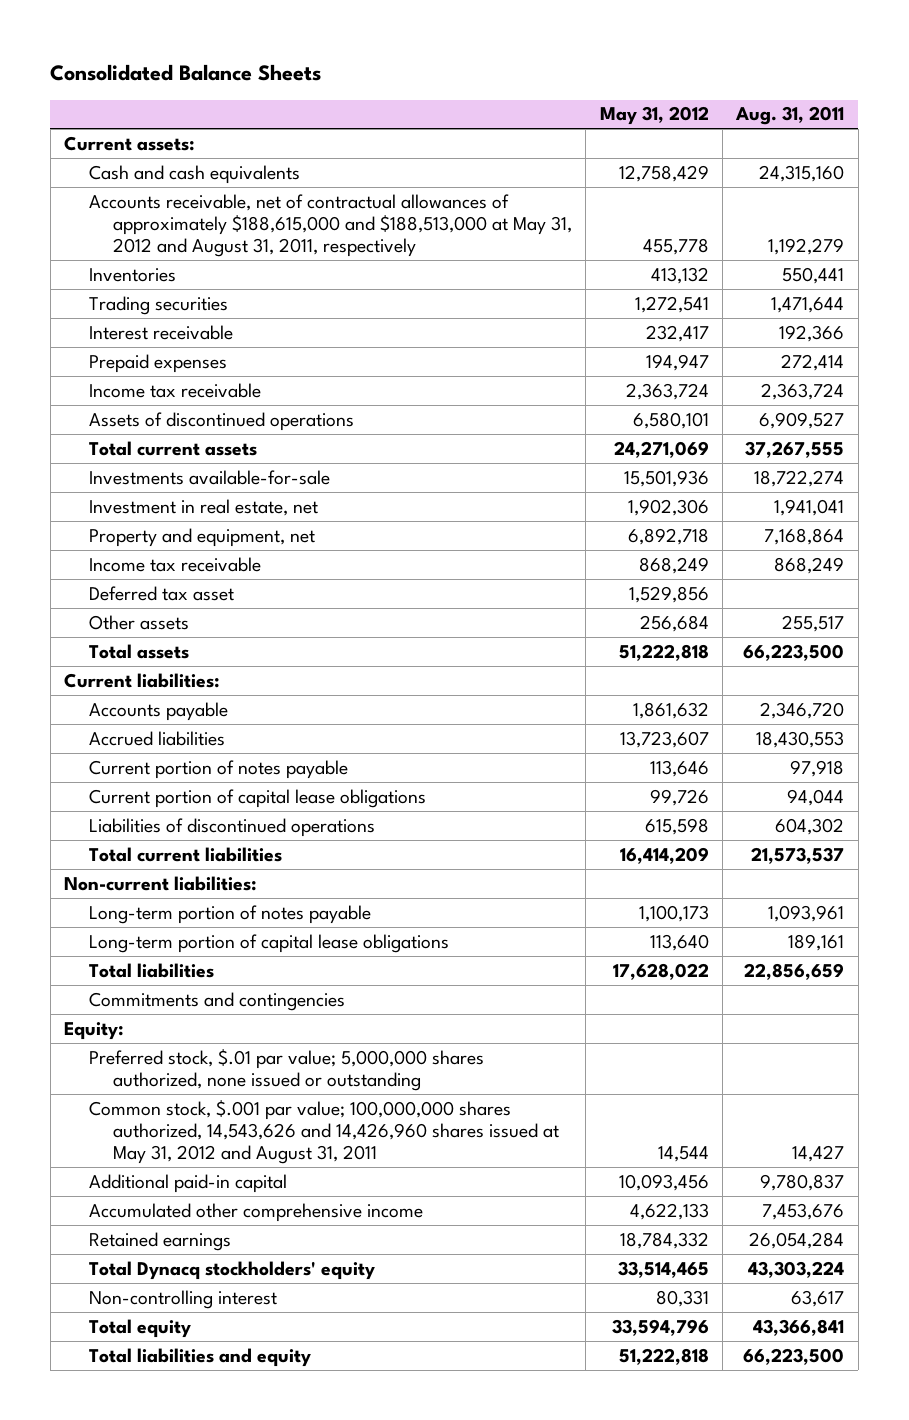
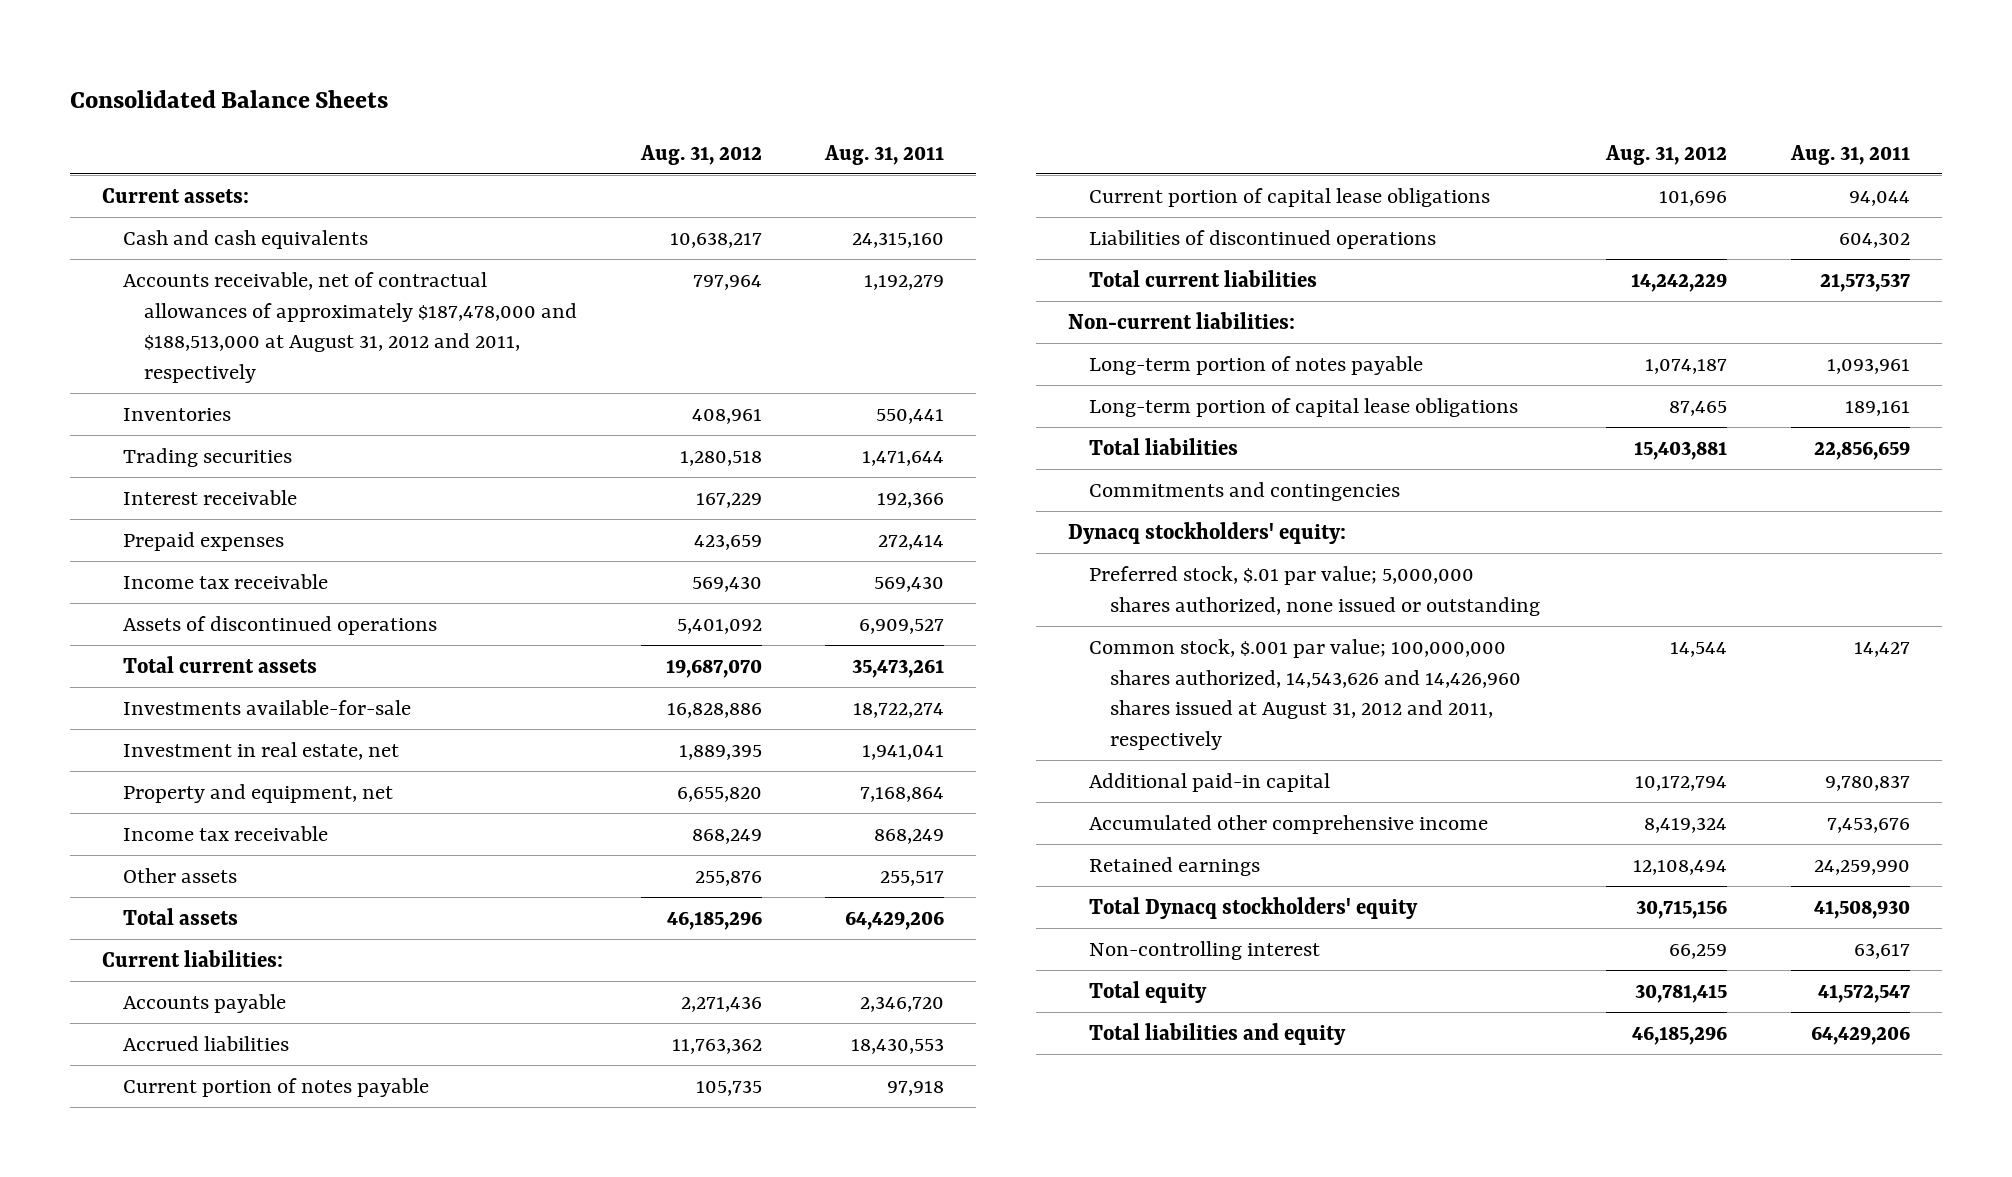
[599,106,709,126] May 31, 2012 -> none
none -> [639,144,762,165] Aug. 31, 2012
[88,193,572,258] Accounts receivable, net of contractual allowances of approximately $188,615,000 and $188,513,000 at May 31, 2012 and August 31, 2011, respectively -> [123,271,577,384] Accounts receivable, net of contractual allowances of approximately $187,478,000 and $188,513,000 at August 31, 2012 and 2011, respectively
[761,382,845,400] 2,363,724 -> [874,575,945,592] 569,430
[745,440,845,458] 37,267,555 -> [852,658,945,678] 35,473,261
[88,585,234,601] Deferred tax asset -> none
[743,643,845,661] 66,223,500 -> [845,910,945,930] 64,429,206
[64,1021,125,1040] Equity: -> none
none -> [1068,521,1347,544] Dynacq stockholders' equity:
[88,1099,559,1165] Common stock, $.001 par value; 100,000,000 shares authorized, 14,543,626 and 14,426,960 shares issued at May 31, 2012 and August 31, 2011 -> [1088,638,1521,751] Common stock, $.001 par value; 100,000,000 shares authorized, 14,543,626 and 14,426,960 shares issued at August 31, 2012 and 2011, respectively
[749,1231,845,1249] 26,054,284 -> [1814,859,1911,875] 24,259,990
[748,1260,845,1278] 43,303,224 -> [1814,899,1911,919] 41,508,930
[753,1318,845,1336] 43,366,841 -> [1818,984,1911,1003] 41,572,547
[743,1347,845,1365] 66,223,500 -> [1811,1025,1911,1045] 64,429,206

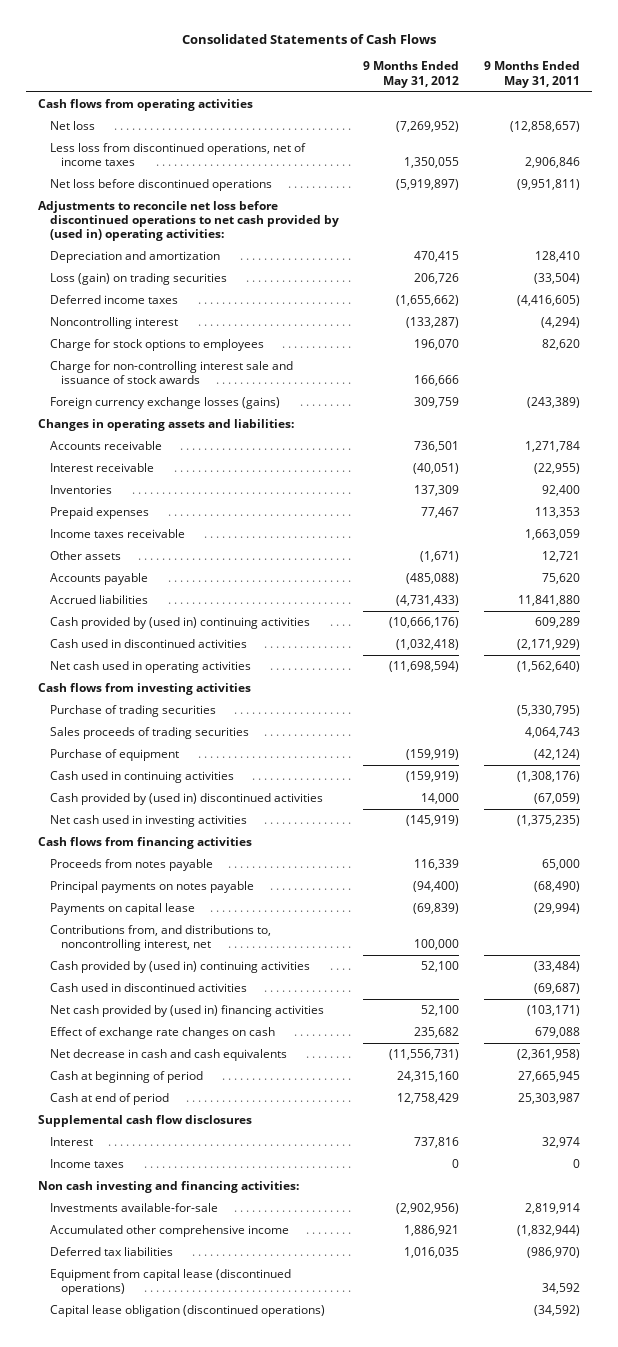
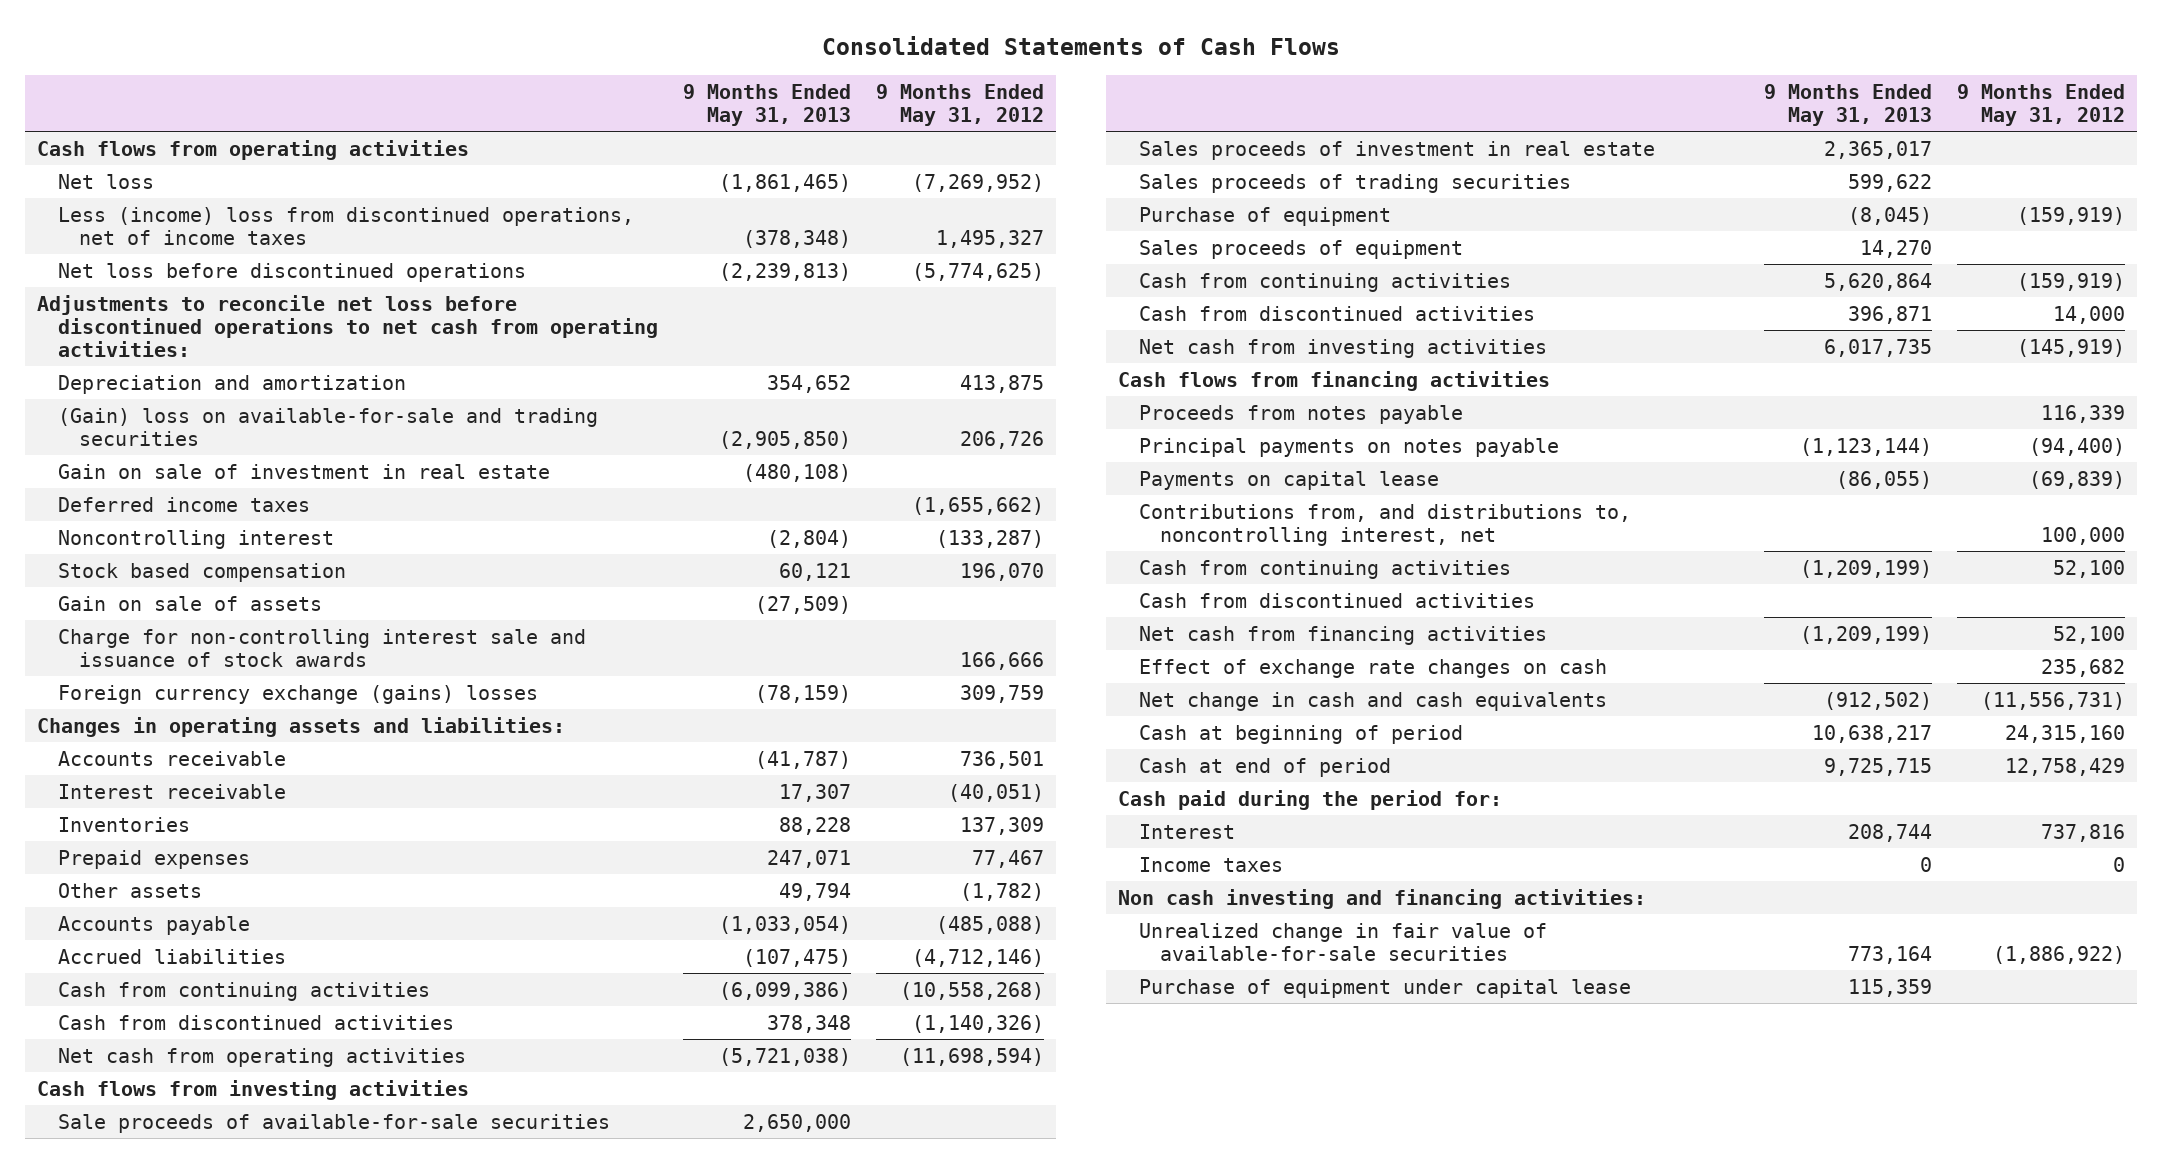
[483,61,580,88] 9 Months Ended May 31, 2011 -> none
none -> [682,83,851,127] 9 Months Ended May 31, 2013
[49,143,306,167] Less loss from discontinued operations, net of income taxes -> [58,206,635,245] Less (income) loss from discontinued operations, net of income taxes
[404,157,460,169] 1,350,055 -> [935,229,1044,248] 1,495,327
[396,179,460,191] (5,919,897) -> [911,262,1044,281] (5,774,625)
[38,201,339,242] Adjustments to reconcile net loss before discontinued operations to net cash provided by (used in) operating activities: -> [36,294,659,358] Adjustments to reconcile net loss before discontinued operations to net cash from operating activities:
[414,251,460,263] 470,415 -> [959,374,1044,393] 413,875
[49,273,227,286] Loss (gain) on trading securities -> [58,407,599,446] (Gain) loss on available-for-sale and trading securities
none -> [58,463,551,479] Gain on sale of investment in real estate
[49,339,264,352] Charge for stock options to employees -> [58,562,347,582] Stock based compensation
none -> [58,595,323,611] Gain on sale of assets
[49,397,280,410] Foreign currency exchange losses (gains) -> [58,684,539,704] Foreign currency exchange (gains) losses
[49,529,185,539] Income taxes receivable -> none
[420,551,460,563] (1,671) -> [959,882,1044,901] (1,782)
[396,595,460,607] (4,731,433) -> [911,948,1044,967] (4,712,146)
[49,617,310,630] Cash provided by (used in) continuing activities -> [58,981,431,1001] Cash from continuing activities
[389,617,460,629] (10,666,176) -> [899,981,1044,1000] (10,558,268)
[49,639,247,649] Cash used in discontinued activities -> [58,1014,455,1030] Cash from discontinued activities
[396,639,460,651] (1,032,418) -> [911,1014,1044,1033] (1,140,326)
[49,661,251,674] Net cash used in operating activities -> [58,1047,467,1067] Net cash from operating activities
[49,705,216,718] Purchase of trading securities -> none
none -> [58,1113,611,1133] Sale proceeds of available-for-sale securities
none -> [1139,140,1656,160] Sales proceeds of investment in real estate
none -> [1139,239,1464,259] Sales proceeds of equipment
[49,771,234,784] Cash used in continuing activities -> [1139,272,1512,292] Cash from continuing activities
[49,793,323,806] Cash provided by (used in) discontinued activities -> [1139,305,1536,321] Cash from discontinued activities
[49,815,247,828] Net cash used in investing activities -> [1139,338,1548,358] Net cash from investing activities
[49,961,310,974] Cash provided by (used in) continuing activities -> [1139,559,1512,579] Cash from continuing activities
[49,983,247,993] Cash used in discontinued activities -> [1139,592,1536,608] Cash from discontinued activities
[49,1005,324,1018] Net cash provided by (used in) financing activities -> [1139,625,1548,645] Net cash from financing activities
[49,1049,287,1062] Net decrease in cash and cash equivalents -> [1139,691,1608,711] Net change in cash and cash equivalents
[38,1115,253,1128] Supplemental cash flow disclosures -> none
none -> [1117,789,1502,810] Cash paid during the period for:
[49,1203,218,1213] Investments available-for-sale -> none
[49,1225,289,1238] Accumulated other comprehensive income -> none
[49,1247,173,1257] Deferred tax liabilities -> none
[49,1269,291,1296] Equipment from capital lease (discontinued operations) -> none
none -> [1139,922,1548,961] Unrealized change in fair value of available-for-sale securities
[49,1305,325,1318] Capital lease obligation (discontinued operations) -> [1139,978,1632,998] Purchase of equipment under capital lease

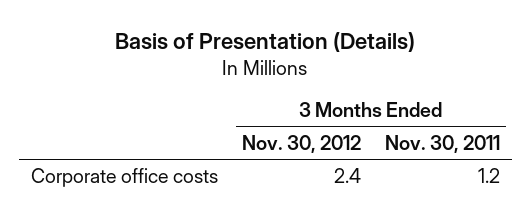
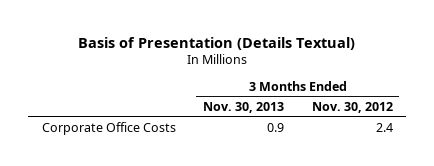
[115,31,416,52] Basis of Presentation (Details) -> [78,36,356,50] Basis of Presentation (Details Textual)
[384,135,500,154] Nov. 30, 2011 -> none
none -> [203,102,285,114] Nov. 30, 2013
[30,168,218,188] Corporate office costs -> [41,122,176,136] Corporate Office Costs

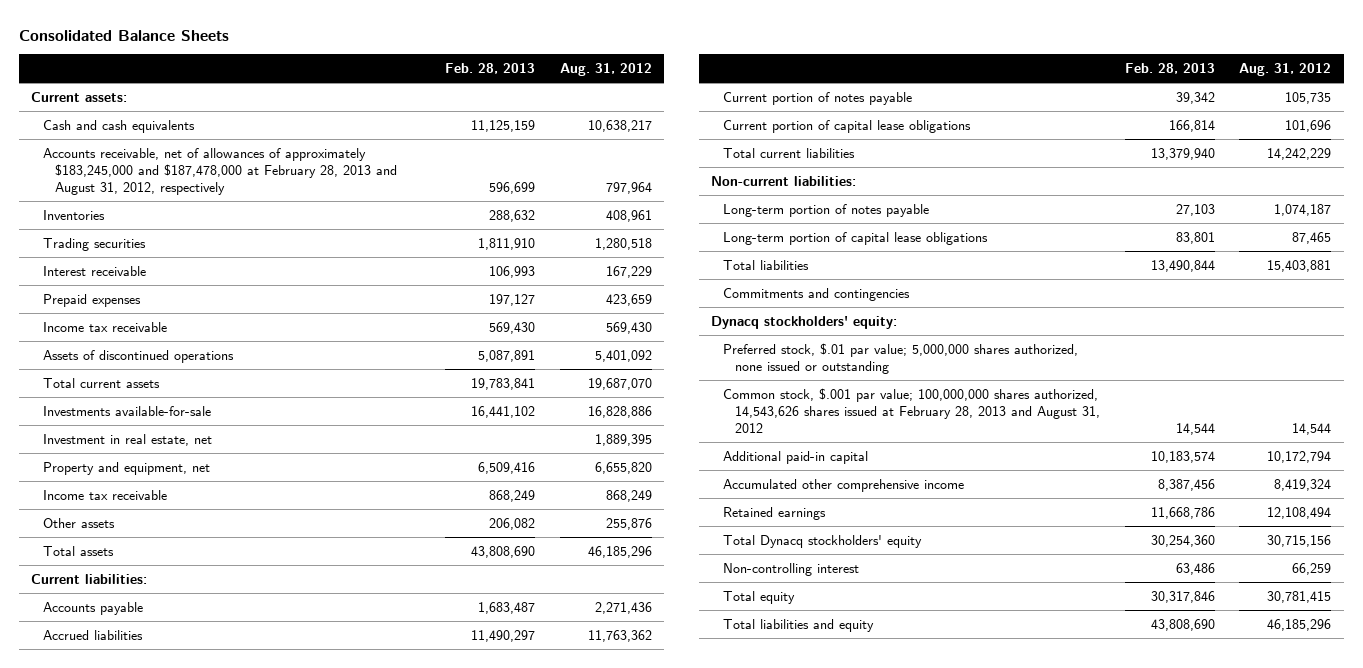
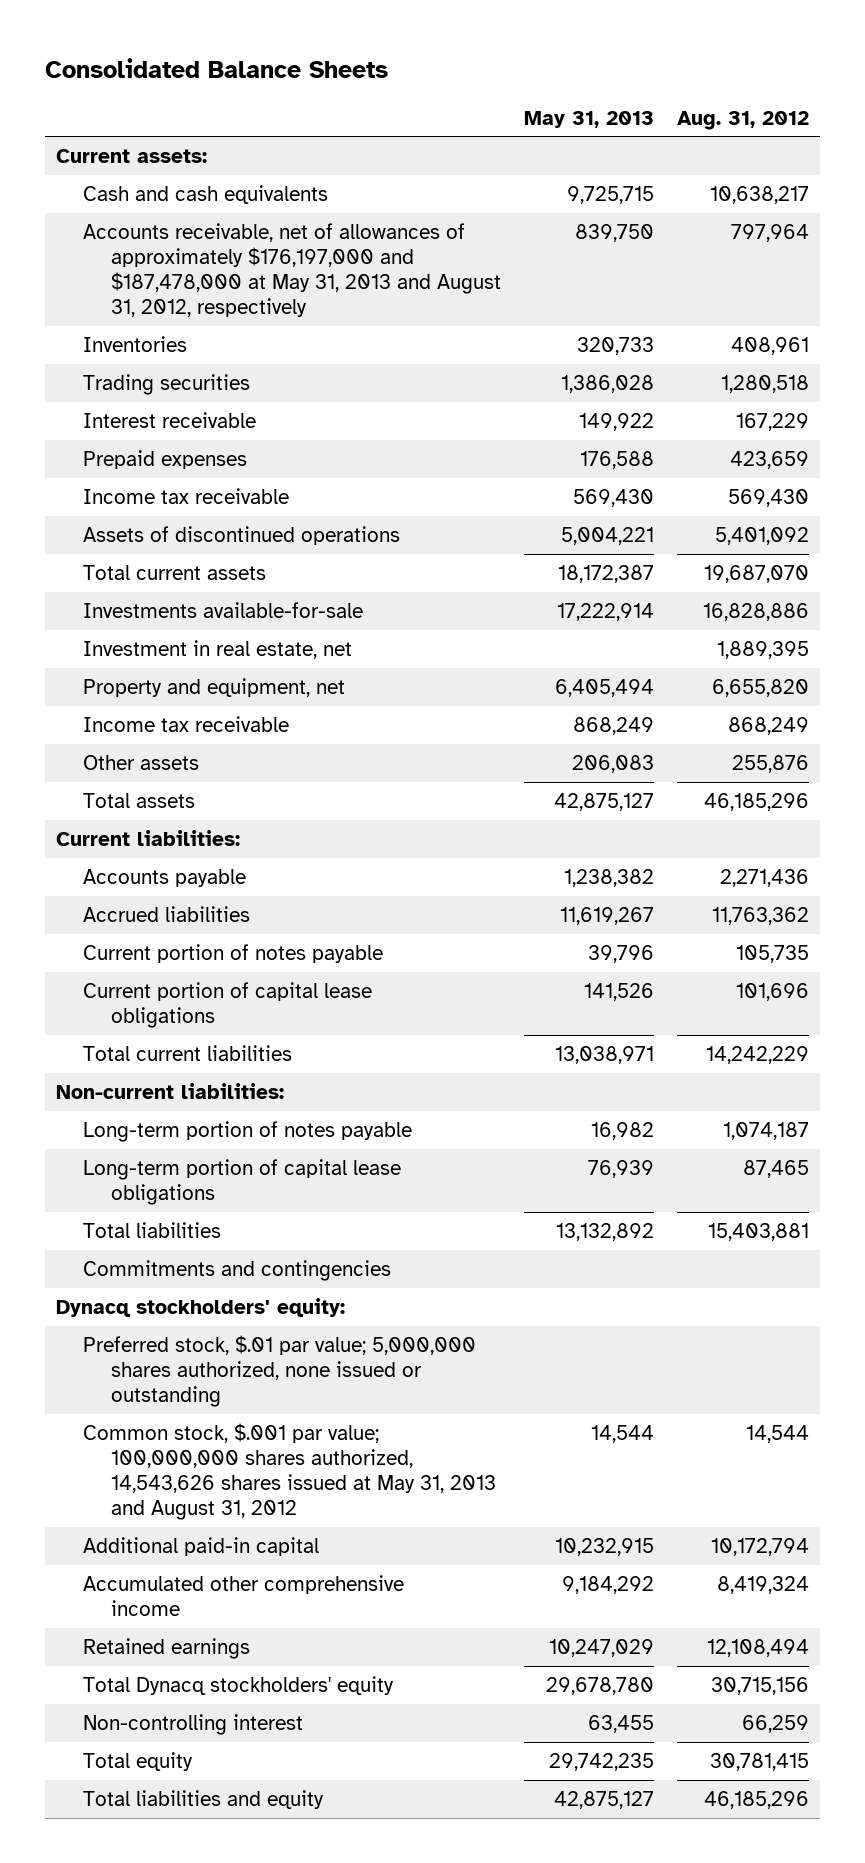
[444,63,535,75] Feb. 28, 2013 -> none
none -> [523,110,654,128] May 31, 2013
[43,147,398,196] Accounts receivable, net of allowances of approximately $183,245,000 and $187,478,000 at February 28, 2013 and August 31, 2012, respectively -> [83,223,501,318] Accounts receivable, net of allowances of approximately $176,197,000 and $187,478,000 at May 31, 2013 and August 31, 2012, respectively
[723,387,1100,434] Common stock, $.001 par value; 100,000,000 shares authorized, 14,543,626 shares issued at February 28, 2013 and August 31, 2012 -> [83,1423,496,1521] Common stock, $.001 par value; 100,000,000 shares authorized, 14,543,626 shares issued at May 31, 2013 and August 31, 2012

